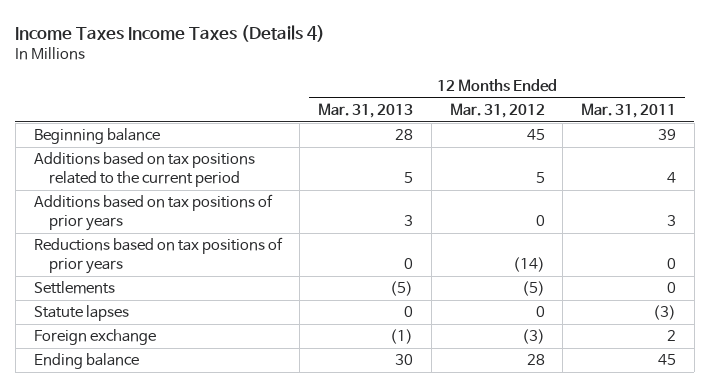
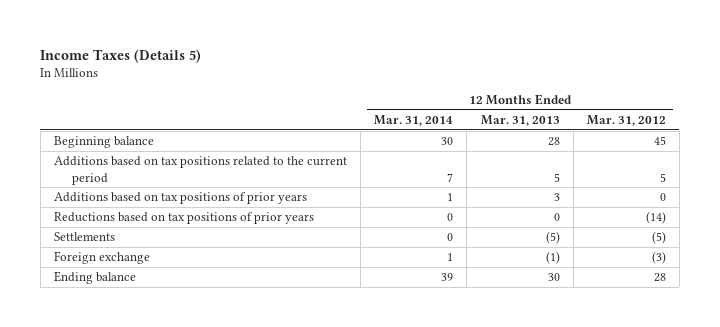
[15,24,326,42] Income Taxes Income Taxes (Details 4) -> [40,49,202,64] Income Taxes (Details 5)
[580,103,676,119] Mar. 31, 2011 -> none
none -> [374,114,454,126] Mar. 31, 2014
[33,305,129,322] Statute lapses -> none

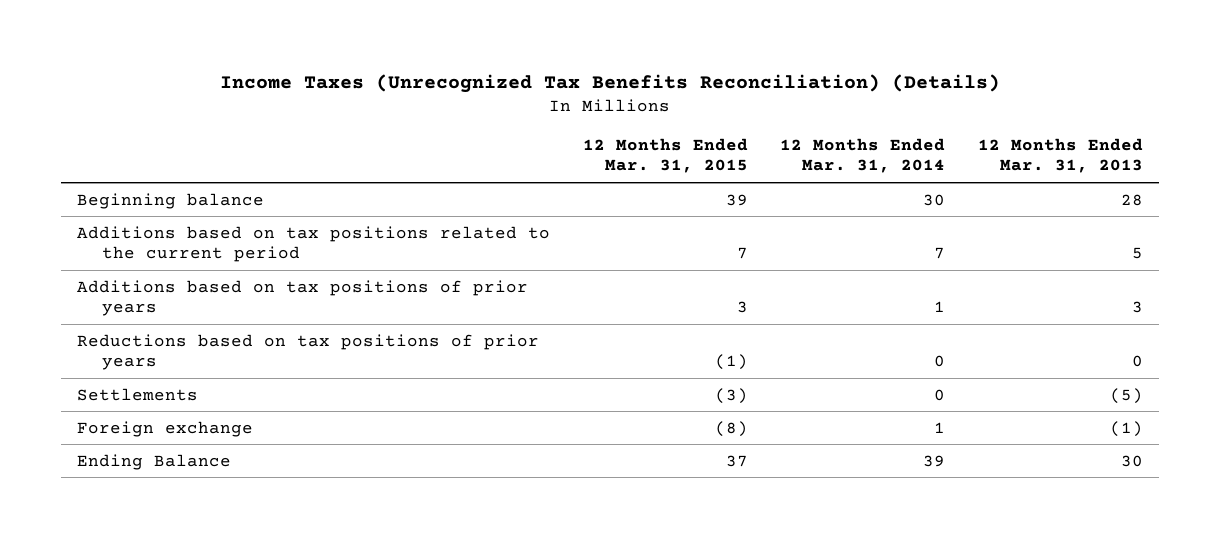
[40,49,202,64] Income Taxes (Details 5) -> [219,73,1000,93] Income Taxes (Unrecognized Tax Benefits Reconciliation) (Details)
[586,114,666,126] Mar. 31, 2012 -> none
none -> [582,138,748,174] 12 Months Ended Mar. 31, 2015
[53,271,136,285] Ending balance -> [76,453,231,470] Ending Balance

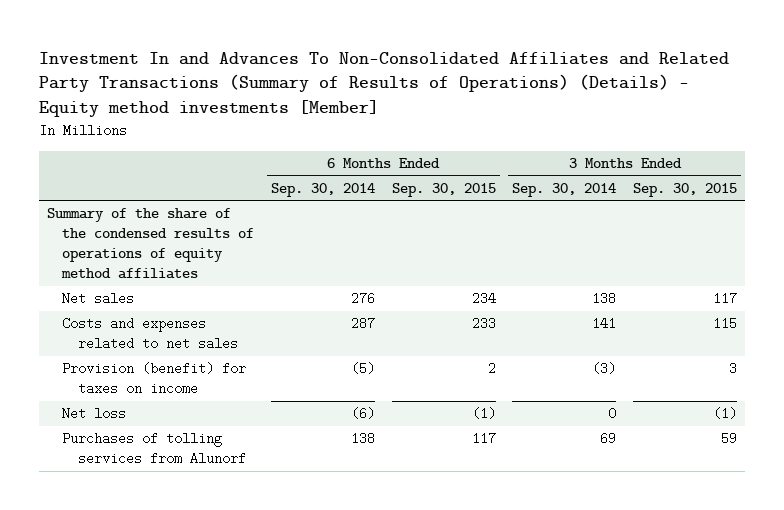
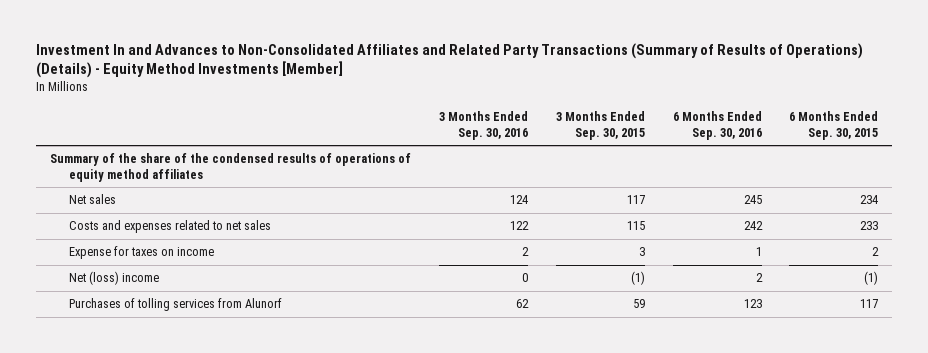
[39,51,730,118] Investment In and Advances To Non-Consolidated Affiliates and Related Party Transactions (Summary of Results of Operations) (Details) - Equity method investments [Member] -> [35,42,863,79] Investment In and Advances to Non-Consolidated Affiliates and Related Party Transactions (Summary of Results of Operations) (Details) - Equity Method Investments [Member]
[271,182,376,197] Sep. 30, 2014 -> none
[512,182,617,197] Sep. 30, 2014 -> none
none -> [438,110,528,140] 3 Months Ended Sep. 30, 2016
none -> [672,110,762,140] 6 Months Ended Sep. 30, 2016
[62,362,247,396] Provision (benefit) for taxes on income -> [68,246,214,260] Expense for taxes on income
[62,407,127,421] Net loss -> [68,271,159,286] Net (loss) income

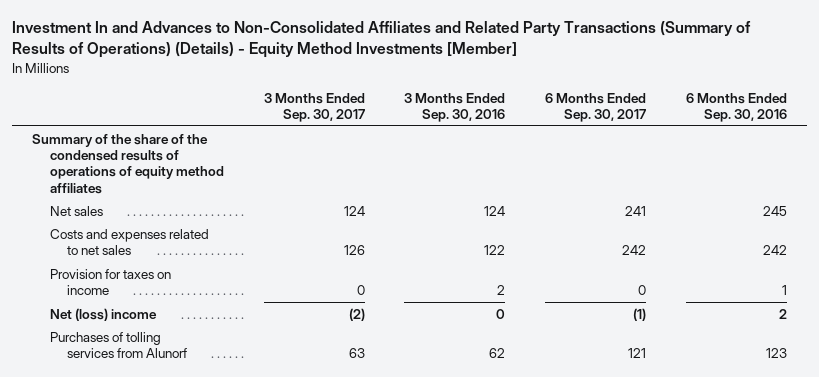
[555,110,645,140] 3 Months Ended Sep. 30, 2015 -> none
[789,110,879,140] 6 Months Ended Sep. 30, 2015 -> none
none -> [263,92,365,123] 3 Months Ended Sep. 30, 2017
none -> [544,92,646,123] 6 Months Ended Sep. 30, 2017
[68,246,214,260] Expense for taxes on income -> [49,268,171,295] Provision for taxes on income

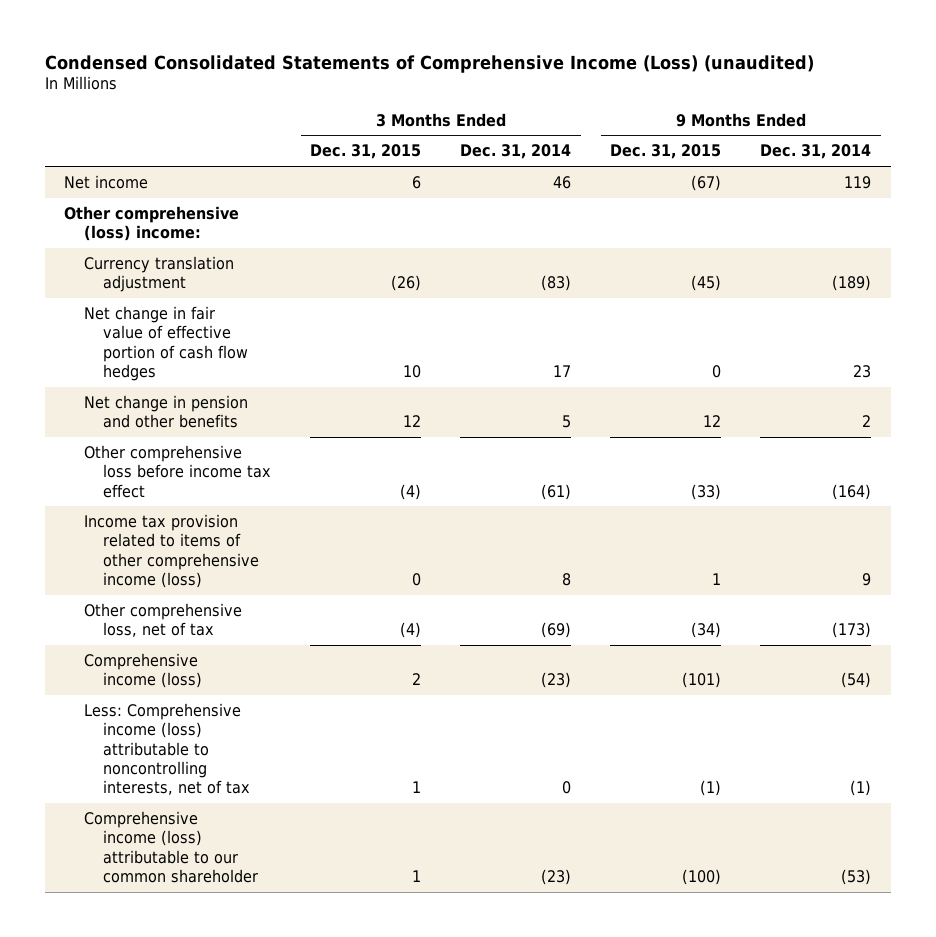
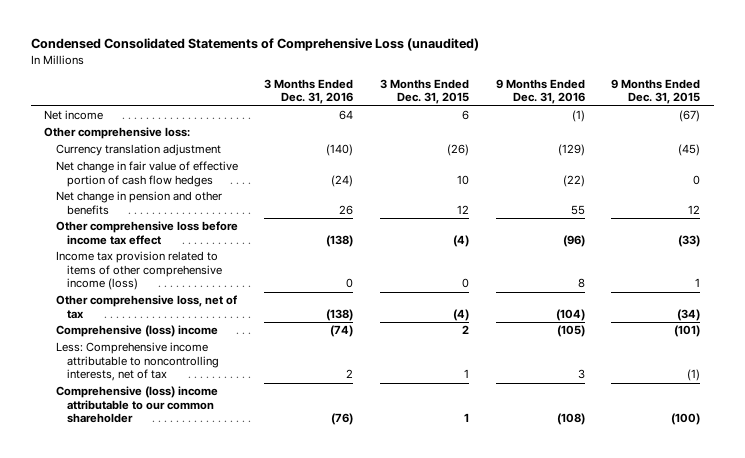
[44,54,814,73] Condensed Consolidated Statements of Comprehensive Income (Loss) (unaudited) -> [30,38,479,52] Condensed Consolidated Statements of Comprehensive Loss (unaudited)
[460,144,572,160] Dec. 31, 2014 -> none
[760,144,872,160] Dec. 31, 2014 -> none
none -> [264,78,354,105] 3 Months Ended Dec. 31, 2016
none -> [495,78,585,105] 9 Months Ended Dec. 31, 2016
[64,205,240,242] Other comprehensive (loss) income: -> [44,127,191,140] Other comprehensive loss:
[83,652,203,689] Comprehensive income (loss) -> [55,325,218,338] Comprehensive (loss) income
[83,702,251,796] Less: Comprehensive income (loss) attributable to noncontrolling interests, net of tax -> [55,342,220,382] Less: Comprehensive income attributable to noncontrolling interests, net of tax
[83,810,259,884] Comprehensive income (loss) attributable to our common shareholder -> [55,386,218,424] Comprehensive (loss) income attributable to our common shareholder

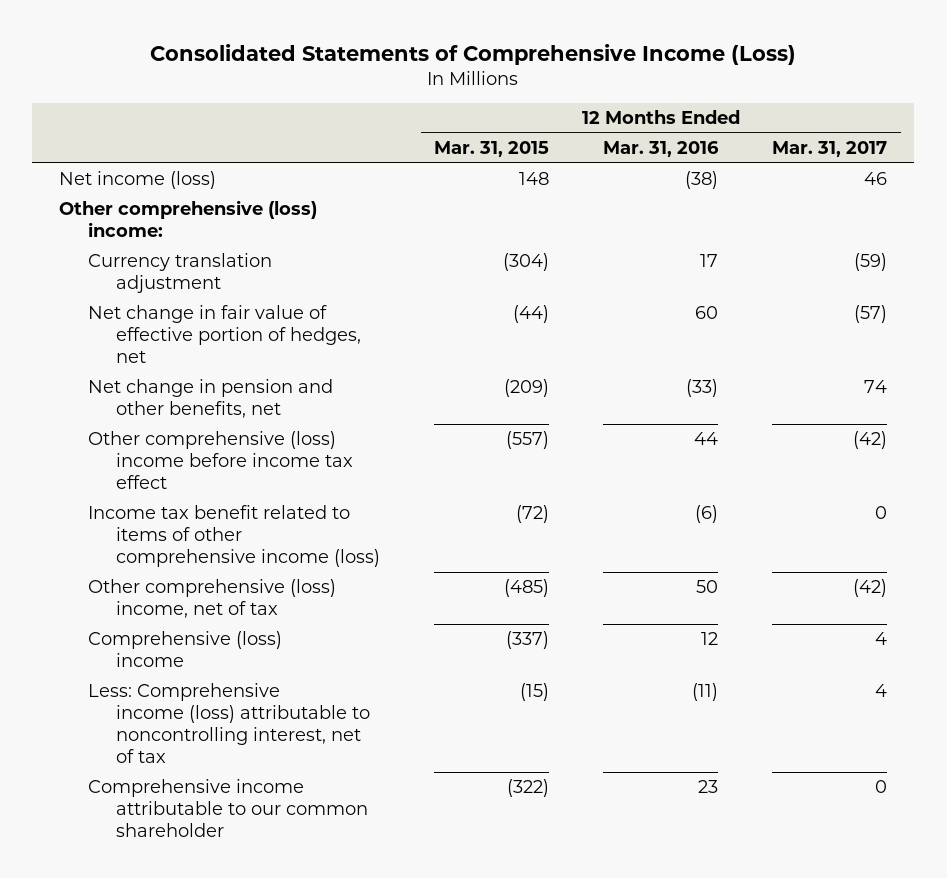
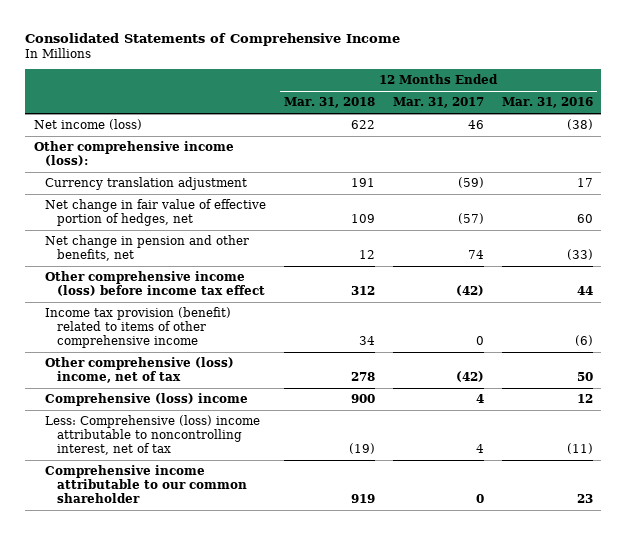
[150,43,797,65] Consolidated Statements of Comprehensive Income (Loss) -> [25,32,401,46] Consolidated Statements of Comprehensive Income
[434,141,550,158] Mar. 31, 2015 -> none
none -> [284,97,376,109] Mar. 31, 2018
[59,200,318,238] Other comprehensive (loss) income: -> [34,141,235,167] Other comprehensive income (loss):
[87,431,354,490] Other comprehensive (loss) income before income tax effect -> [45,271,265,297] Other comprehensive income (loss) before income tax effect
[87,505,381,568] Income tax benefit related to items of other comprehensive income (loss) -> [45,307,232,349] Income tax provision (benefit) related to items of other comprehensive income
[87,683,371,764] Less: Comprehensive income (loss) attributable to noncontrolling interest, net of tax -> [45,415,261,456] Less: Comprehensive (loss) income attributable to noncontrolling interest, net of tax

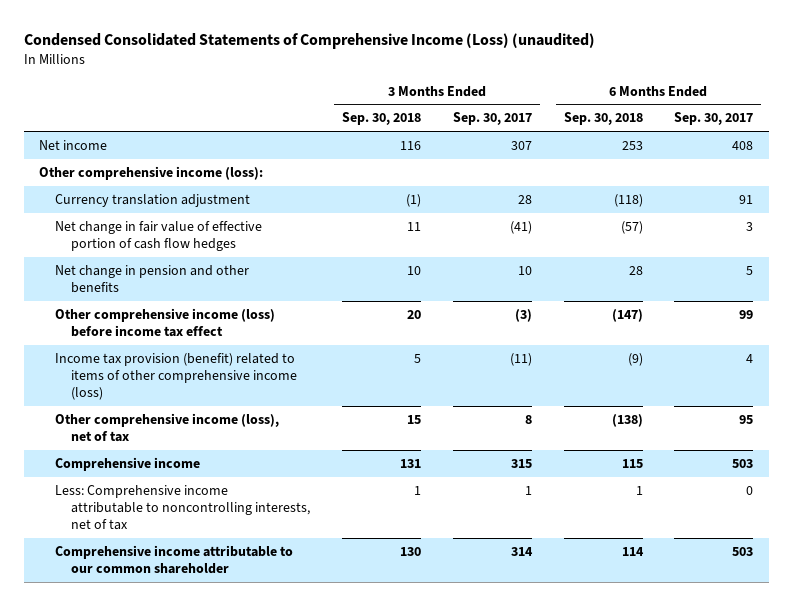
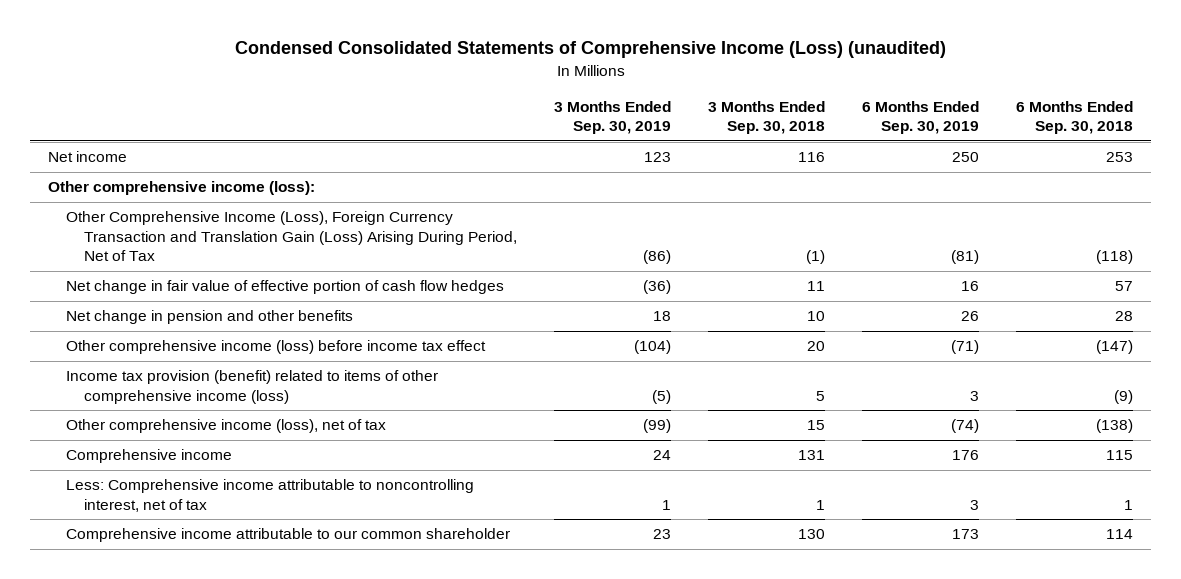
[452,112,532,126] Sep. 30, 2017 -> none
[674,112,754,126] Sep. 30, 2017 -> none
none -> [554,100,672,135] 3 Months Ended Sep. 30, 2019
none -> [861,100,979,135] 6 Months Ended Sep. 30, 2019
[55,193,251,207] Currency translation adjustment -> [66,211,518,262] Other Comprehensive Income (Loss), Foreign Currency Transaction and Translation Gain (Loss) Arising During Period, Net of Tax
[620,220,643,234] (57) -> [1114,281,1133,292] 57
[55,484,311,531] Less: Comprehensive income attributable to noncontrolling interests, net of tax -> [66,479,475,512] Less: Comprehensive income attributable to noncontrolling interest, net of tax

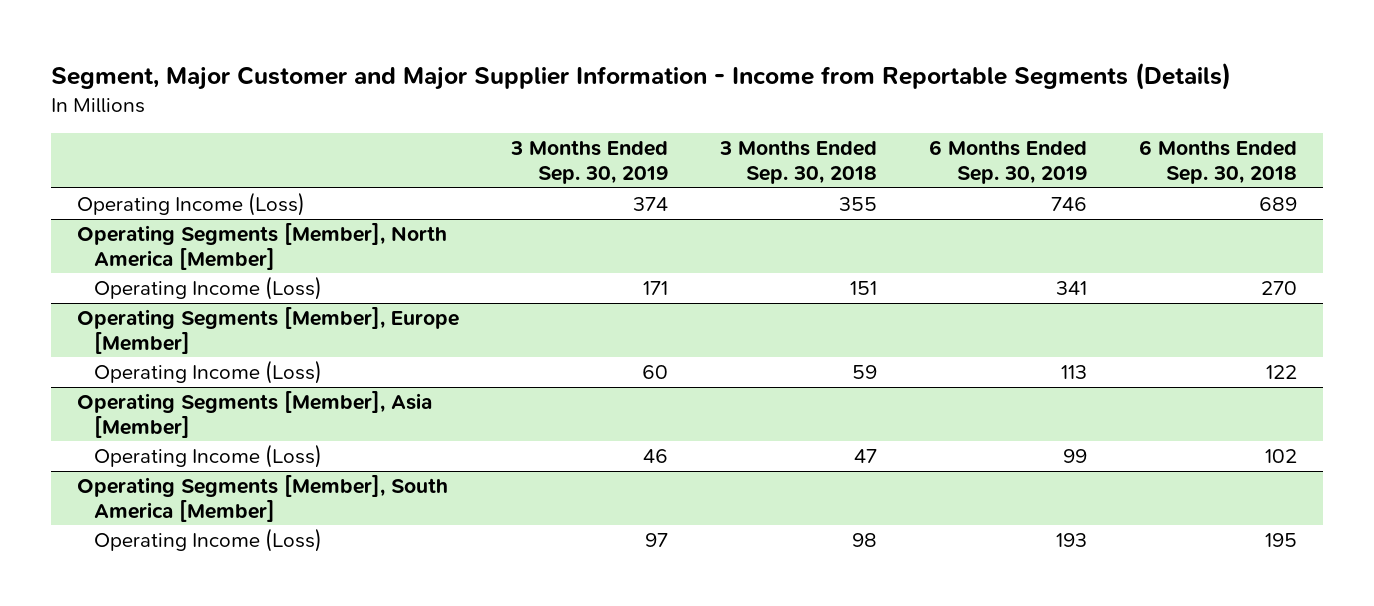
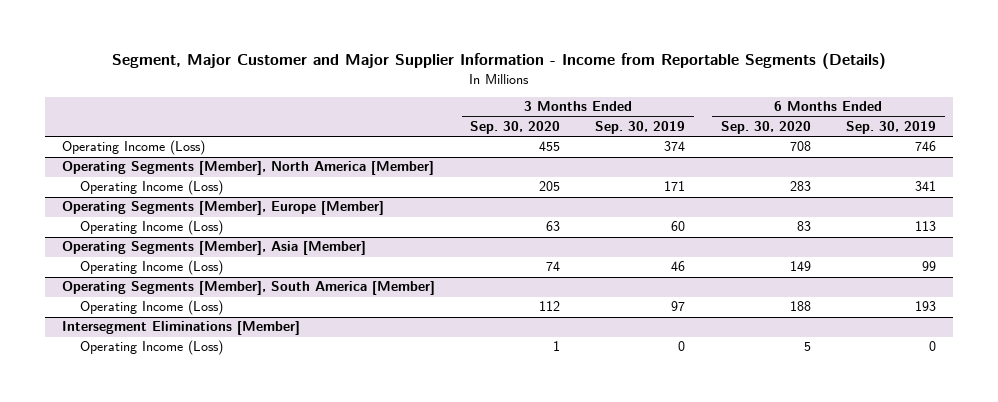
[718,140,877,184] 3 Months Ended Sep. 30, 2018 -> none
[1139,140,1298,184] 6 Months Ended Sep. 30, 2018 -> none
none -> [470,121,561,135] Sep. 30, 2020
none -> [720,121,811,135] Sep. 30, 2020
none -> [62,321,301,336] Intersegment Eliminations [Member]
none -> [80,340,224,356] Operating Income (Loss)

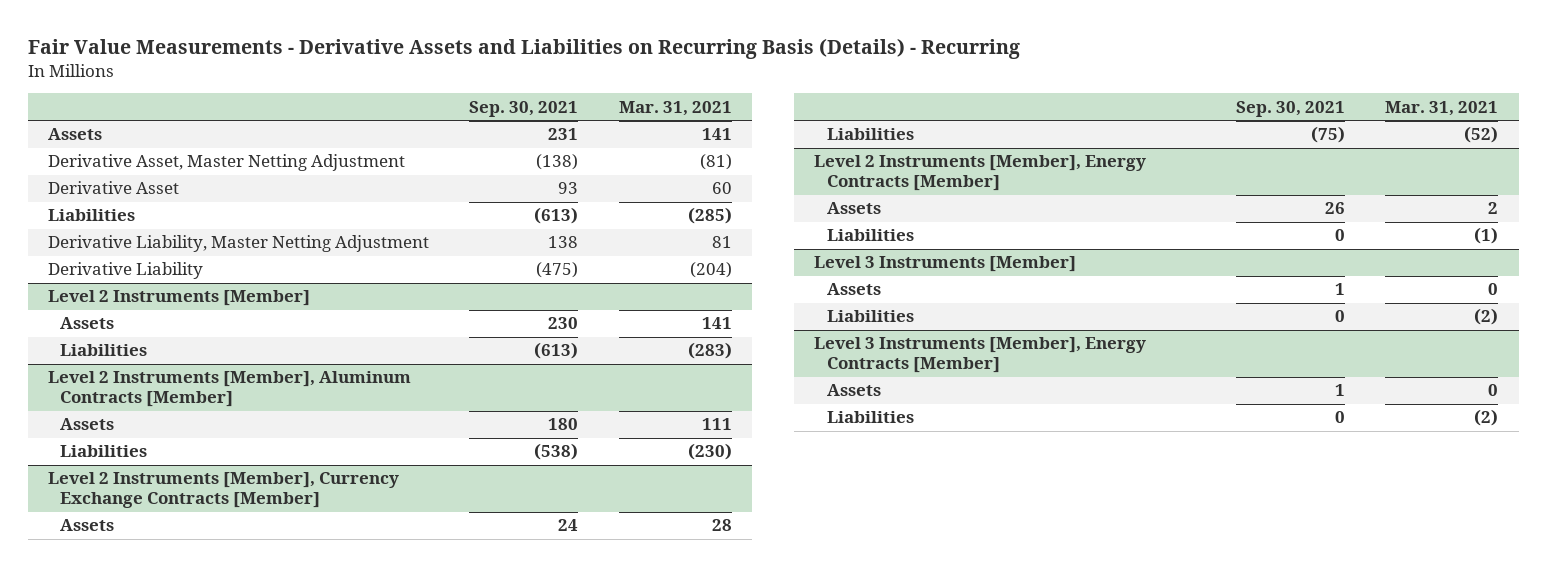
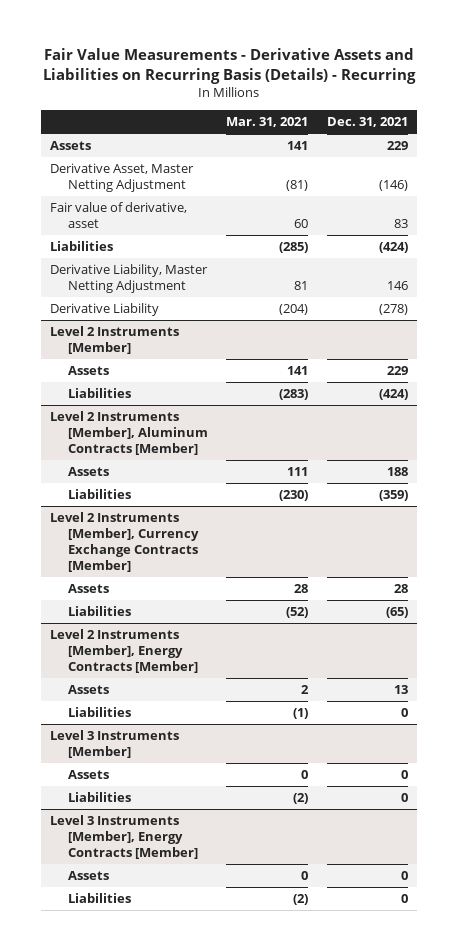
[469,100,579,117] Sep. 30, 2021 -> none
none -> [326,117,408,128] Dec. 31, 2021
[48,181,180,195] Derivative Asset -> [49,202,187,228] Fair value of derivative, asset

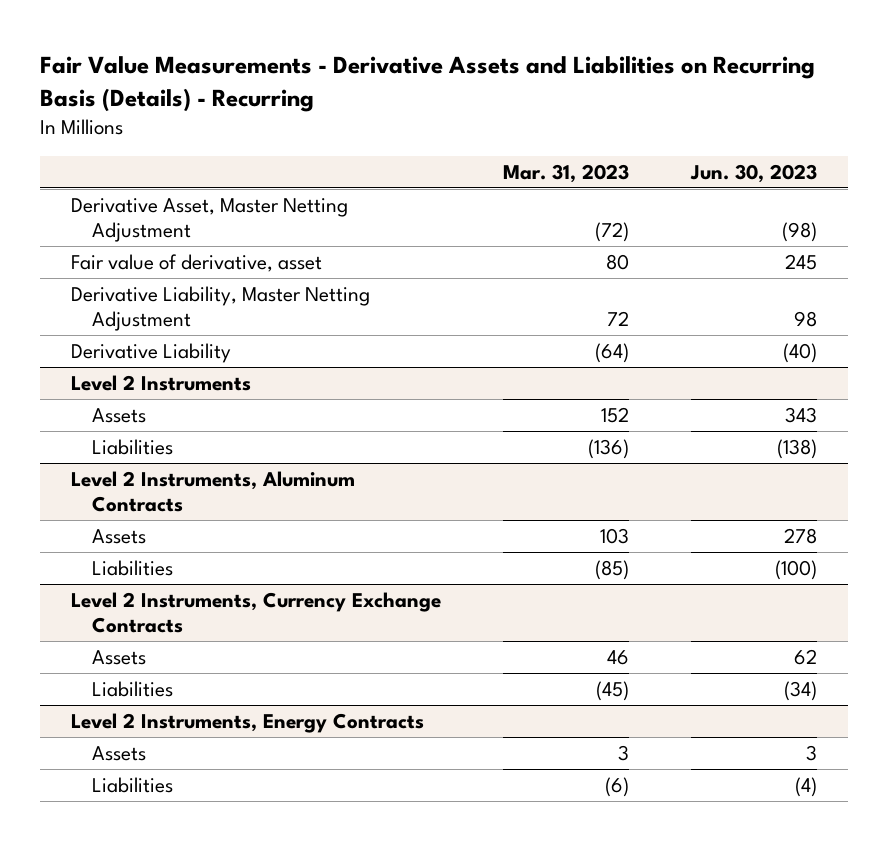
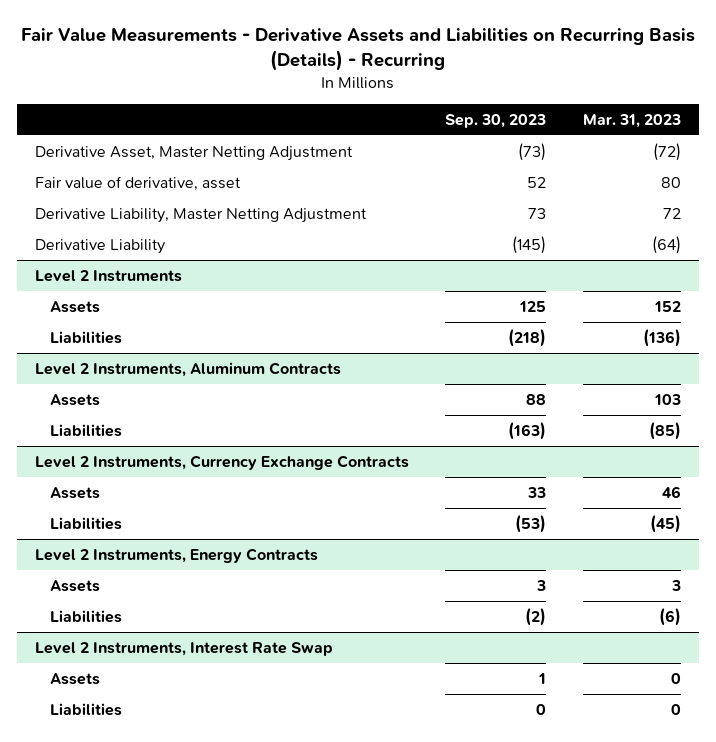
[689,163,817,183] Jun. 30, 2023 -> none
none -> [445,113,547,128] Sep. 30, 2023
none -> [34,642,333,657] Level 2 Instruments, Interest Rate Swap
none -> [49,673,100,686] Assets
none -> [49,703,122,717] Liabilities

